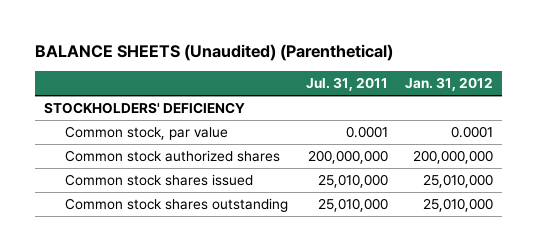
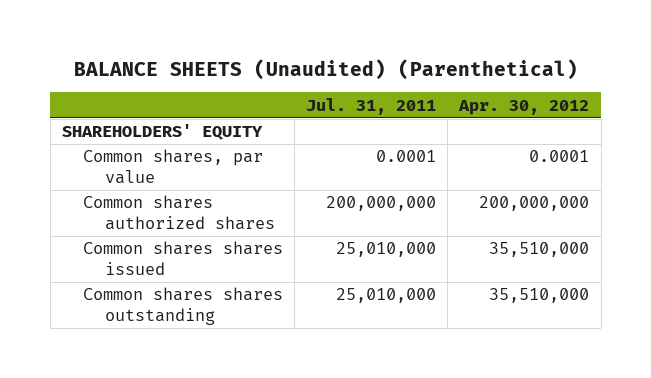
[404,77,493,92] Jan. 31, 2012 -> none
none -> [458,99,590,115] Apr. 30, 2012
[43,101,245,114] STOCKHOLDERS' DEFICIENCY -> [61,124,263,141] SHAREHOLDERS' EQUITY
[65,125,229,140] Common stock, par value -> [83,149,264,185] Common shares, par value
[65,149,281,162] Common stock authorized shares -> [83,195,275,231] Common shares authorized shares
[65,173,254,186] Common stock shares issued -> [83,241,284,276] Common shares shares issued
[65,197,289,212] Common stock shares outstanding -> [83,287,284,326] Common shares shares outstanding

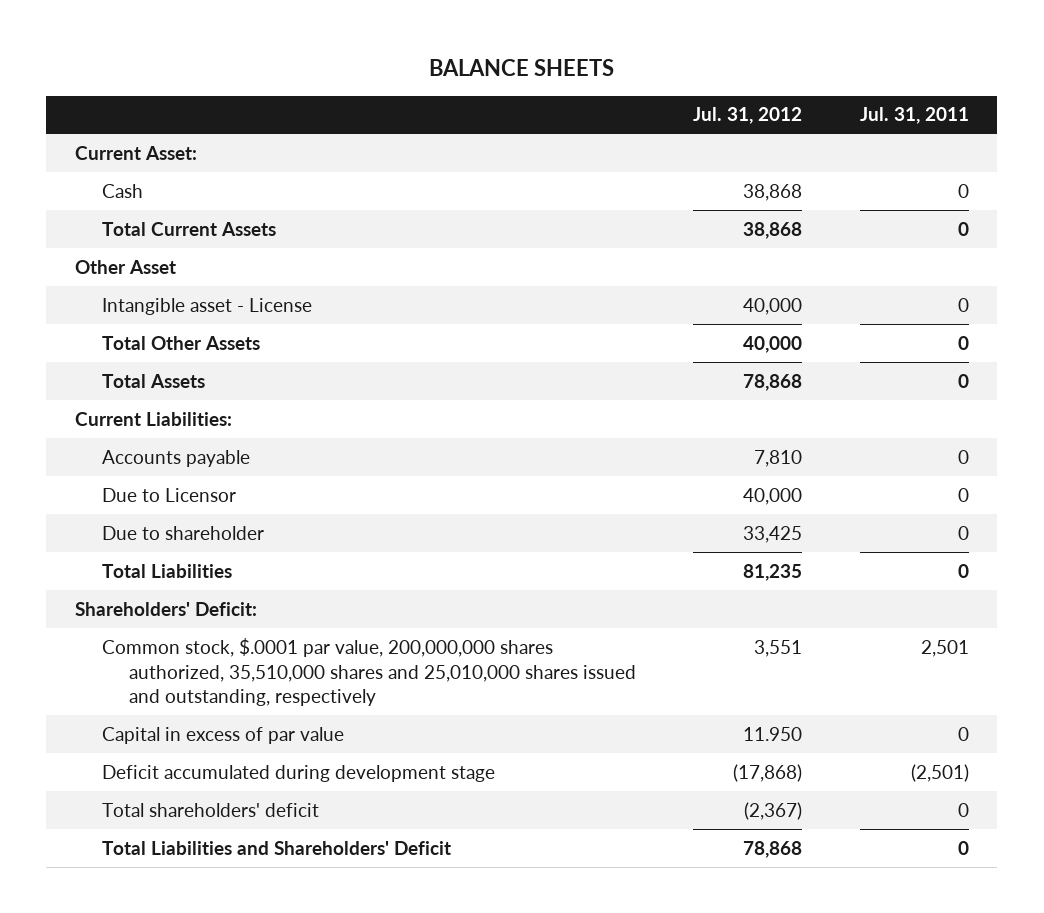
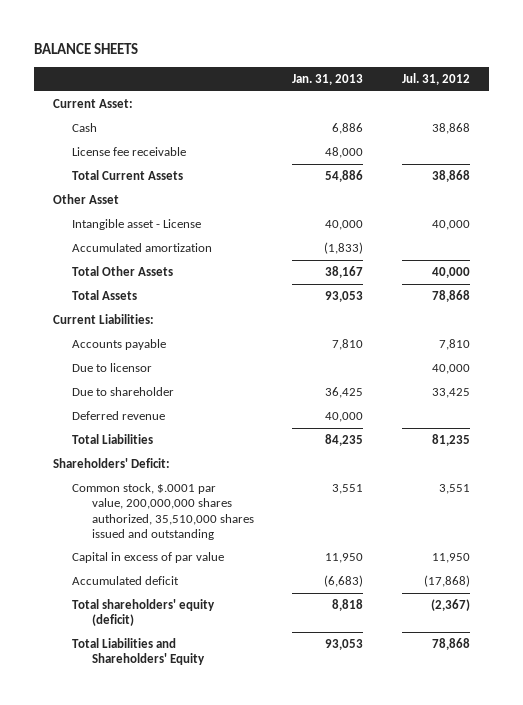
[859,107,969,125] Jul. 31, 2011 -> none
none -> [292,74,364,86] Jan. 31, 2013
none -> [72,147,187,157] License fee receivable
none -> [72,243,213,253] Accumulated amortization
[102,487,237,502] Due to Licensor -> [72,363,153,373] Due to licensor
none -> [72,411,166,421] Deferred revenue
[102,637,637,707] Common stock, $.0001 par value, 200,000,000 shares authorized, 35,510,000 shares and 25,010,000 shares issued and outstanding, respectively -> [72,483,254,540] Common stock, $.0001 par value, 200,000,000 shares authorized, 35,510,000 shares issued and outstanding
[743,726,803,741] 11.950 -> [431,553,470,564] 11,950
[102,764,496,782] Deficit accumulated during development stage -> [72,576,180,586] Accumulated deficit
[102,802,320,817] Total shareholders' deficit -> [72,599,216,627] Total shareholders' equity (deficit)
[102,840,452,855] Total Liabilities and Shareholders' Deficit -> [72,638,205,666] Total Liabilities and Shareholders' Equity

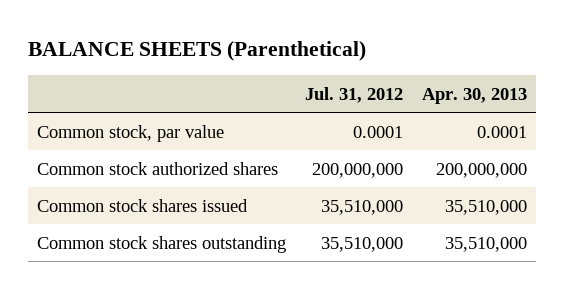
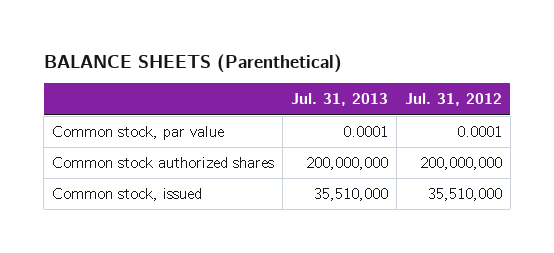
[421,87,527,104] Apr. 30, 2013 -> none
none -> [291,93,389,107] Jul. 31, 2013
[37,235,287,253] Common stock shares outstanding -> none
[37,198,249,212] Common stock shares issued -> [52,188,203,202] Common stock, issued

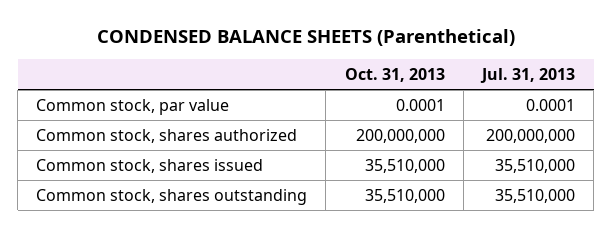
[43,53,342,73] BALANCE SHEETS (Parenthetical) -> [96,28,515,46] CONDENSED BALANCE SHEETS (Parenthetical)
[404,93,502,107] Jul. 31, 2012 -> none
none -> [344,67,445,82] Oct. 31, 2013
[52,157,275,169] Common stock authorized shares -> [36,128,298,143] Common stock, shares authorized
[52,188,203,202] Common stock, issued -> [36,158,264,173] Common stock, shares issued
none -> [36,188,308,205] Common stock, shares outstanding

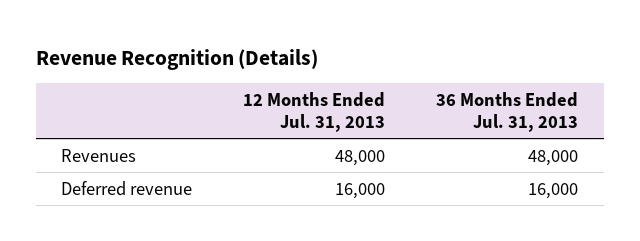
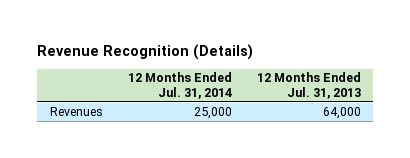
[436,91,579,132] 36 Months Ended Jul. 31, 2013 -> none
none -> [127,72,232,99] 12 Months Ended Jul. 31, 2014
[61,180,193,196] Deferred revenue -> none
[335,149,386,166] 48,000 -> [322,107,361,120] 64,000

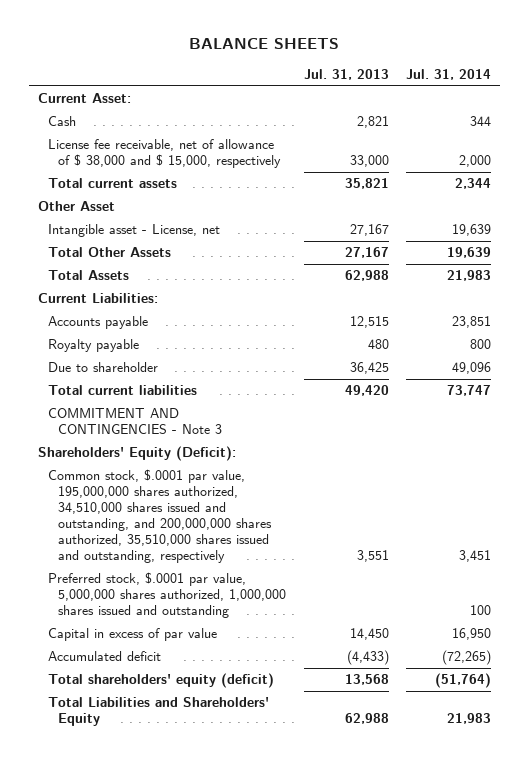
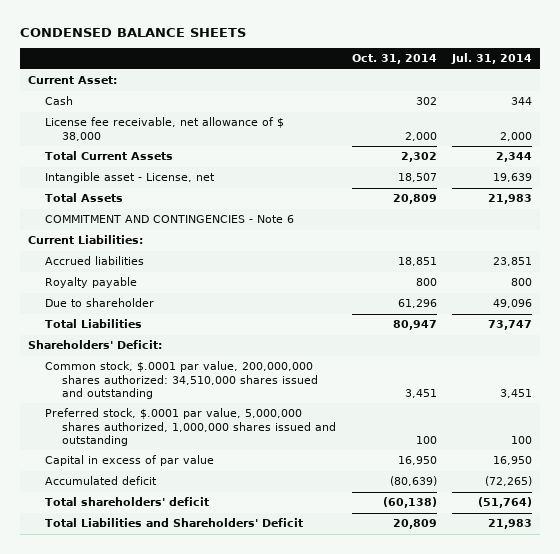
[189,38,340,50] BALANCE SHEETS -> [20,28,247,38] CONDENSED BALANCE SHEETS
[303,68,389,80] Jul. 31, 2013 -> none
none -> [351,54,437,65] Oct. 31, 2014
[37,201,115,212] Other Asset -> none
[47,139,282,169] License fee receivable, net of allowance of $ 38,000 and $ 15,000, respectively -> [45,117,285,141] License fee receivable, net allowance of $ 38,000
[47,178,177,189] Total current assets -> [45,151,174,161] Total Current Assets
[47,247,171,258] Total Other Assets -> none
none -> [45,215,295,224] COMMITMENT AND CONTINGENCIES - Note 6
[47,316,148,330] Accounts payable -> [45,256,145,266] Accrued liabilities
[47,408,223,435] COMMITMENT AND CONTINGENCIES - Note 3 -> none
[47,385,197,396] Total current liabilities -> [45,319,143,329] Total Liabilities
[37,446,236,462] Shareholders' Equity (Deficit): -> [27,340,162,350] Shareholders' Deficit:
[47,469,273,563] Common stock, $.0001 par value, 195,000,000 shares authorized, 34,510,000 shares issued and outstanding, and 200,000,000 shares authorized, 35,510,000 shares issued and outstanding, respectively -> [45,361,319,399] Common stock, $.0001 par value, 200,000,000 shares authorized: 34,510,000 shares issued and outstanding
[47,673,274,689] Total shareholders' equity (deficit) -> [45,497,210,507] Total shareholders' deficit
[47,697,269,727] Total Liabilities and Shareholders' Equity -> [45,518,304,528] Total Liabilities and Shareholders' Deficit

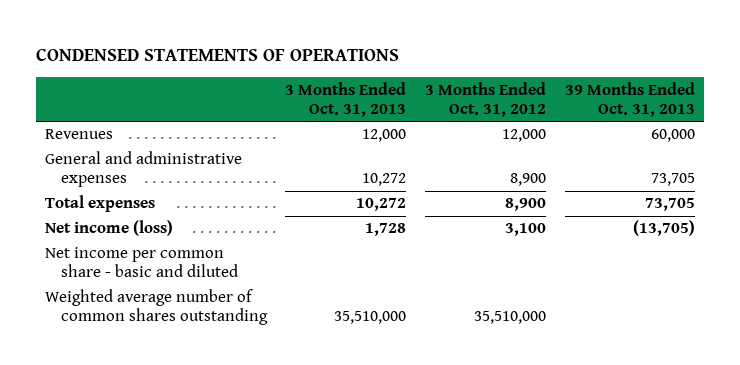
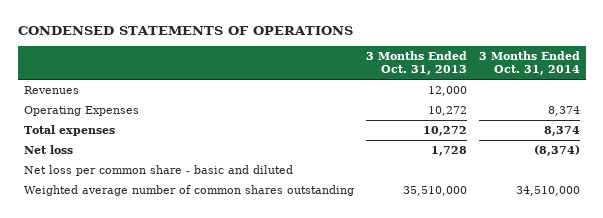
[425,81,547,117] 3 Months Ended Oct. 31, 2012 -> none
[564,81,695,117] 39 Months Ended Oct. 31, 2013 -> none
none -> [478,50,580,76] 3 Months Ended Oct. 31, 2014
[45,151,243,188] General and administrative expenses -> [23,105,139,116] Operating Expenses
[45,220,174,237] Net income (loss) -> [23,144,73,154] Net loss
[45,247,238,278] Net income per common share - basic and diluted -> [23,164,293,176] Net loss per common share - basic and diluted

